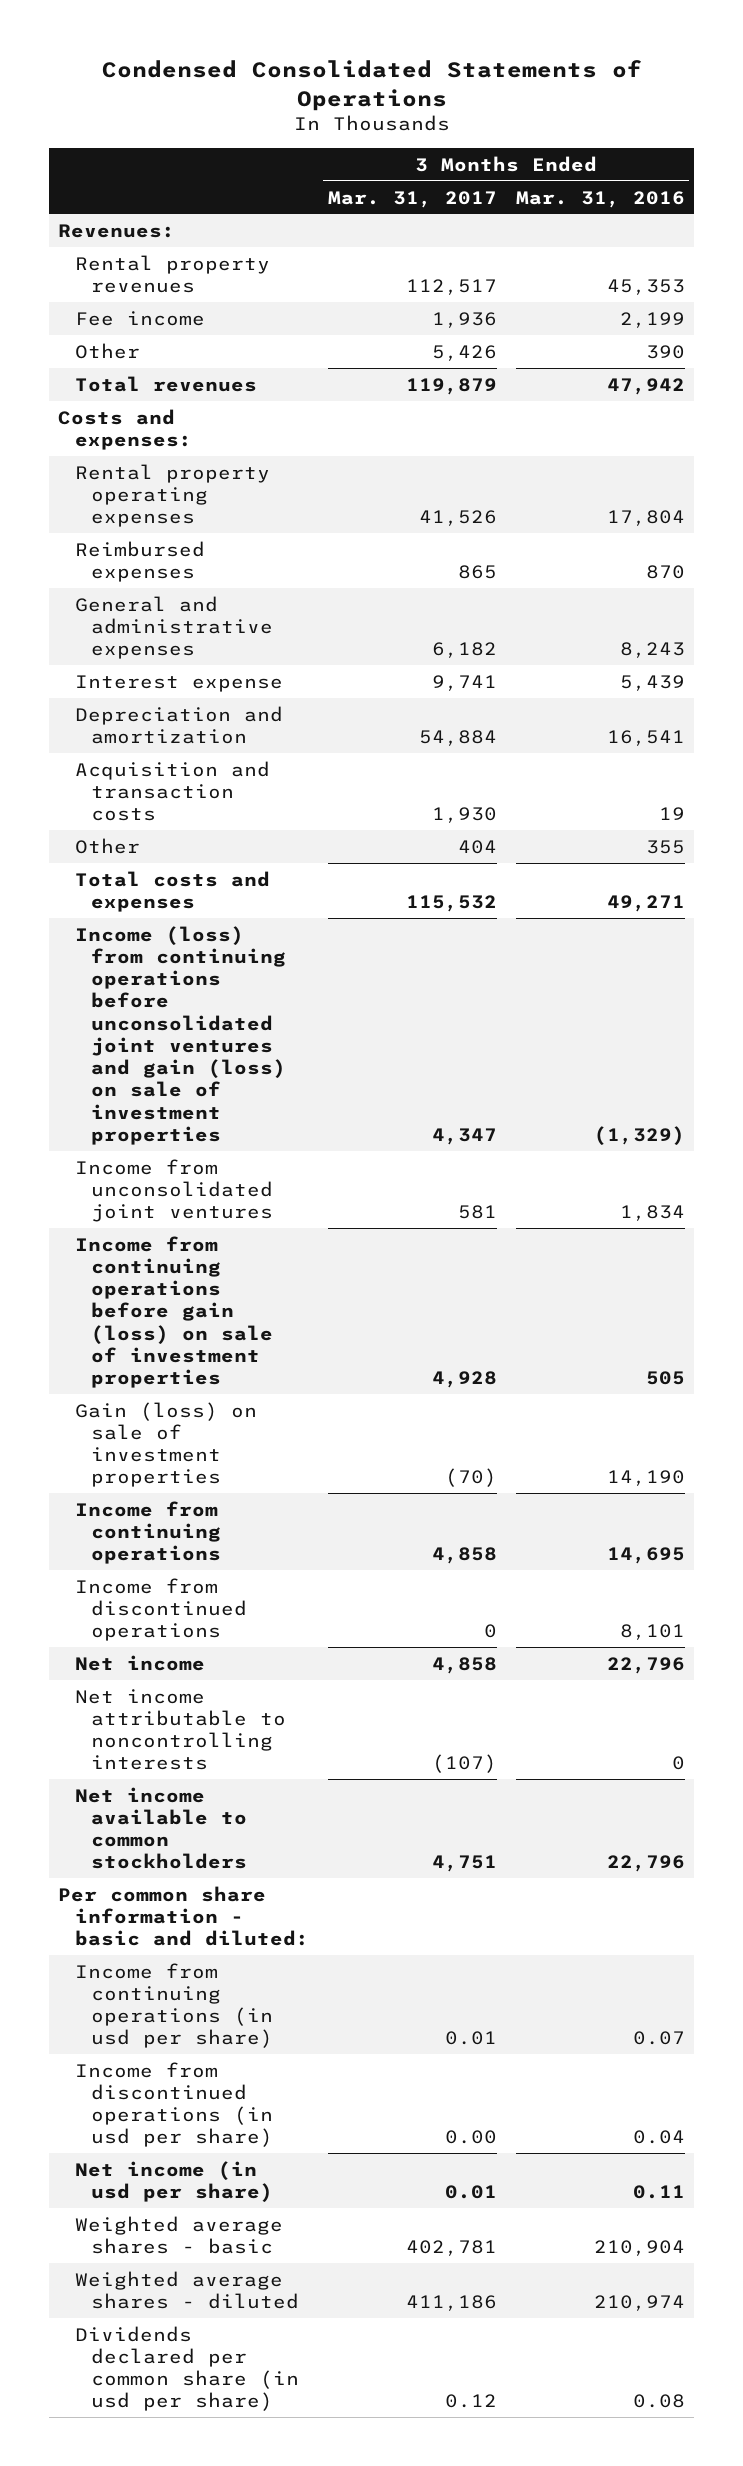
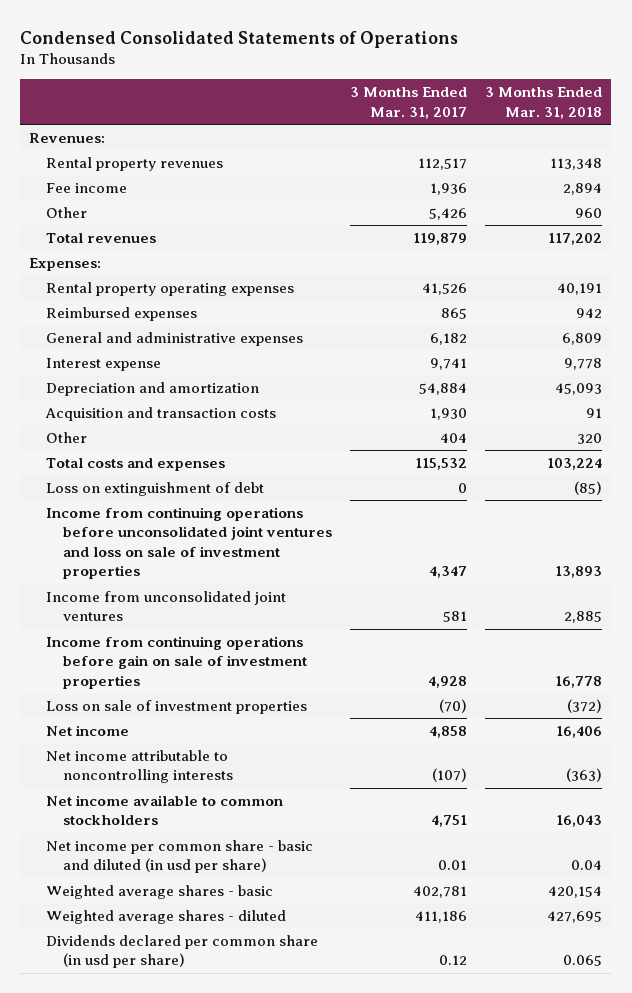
[515,190,685,208] Mar. 31, 2016 -> none
none -> [485,87,603,119] 3 Months Ended Mar. 31, 2018
[58,408,192,450] Costs and expenses: -> [29,257,102,271] Expenses:
none -> [46,481,265,496] Loss on extinguishment of debt
[74,925,286,1145] Income (loss) from continuing operations before unconsolidated joint ventures and gain (loss) on sale of investment properties -> [46,506,332,580] Income from continuing operations before unconsolidated joint ventures and loss on sale of investment properties
[74,1500,221,1565] Income from continuing operations -> none
[74,1577,247,1642] Income from discontinued operations -> none
[74,1235,273,1389] Income from continuing operations before gain (loss) on sale of investment properties -> [46,635,307,689] Income from continuing operations before gain on sale of investment properties
[74,1401,257,1488] Gain (loss) on sale of investment properties -> [46,699,308,714] Loss on sale of investment properties
[58,1885,309,1947] Per common share information - basic and diluted: -> none
[74,1962,273,2049] Income from continuing operations (in usd per share) -> none
[74,2061,273,2148] Income from discontinued operations (in usd per share) -> none
[74,2160,273,2202] Net income (in usd per share) -> [46,839,314,874] Net income per common share - basic and diluted (in usd per share)

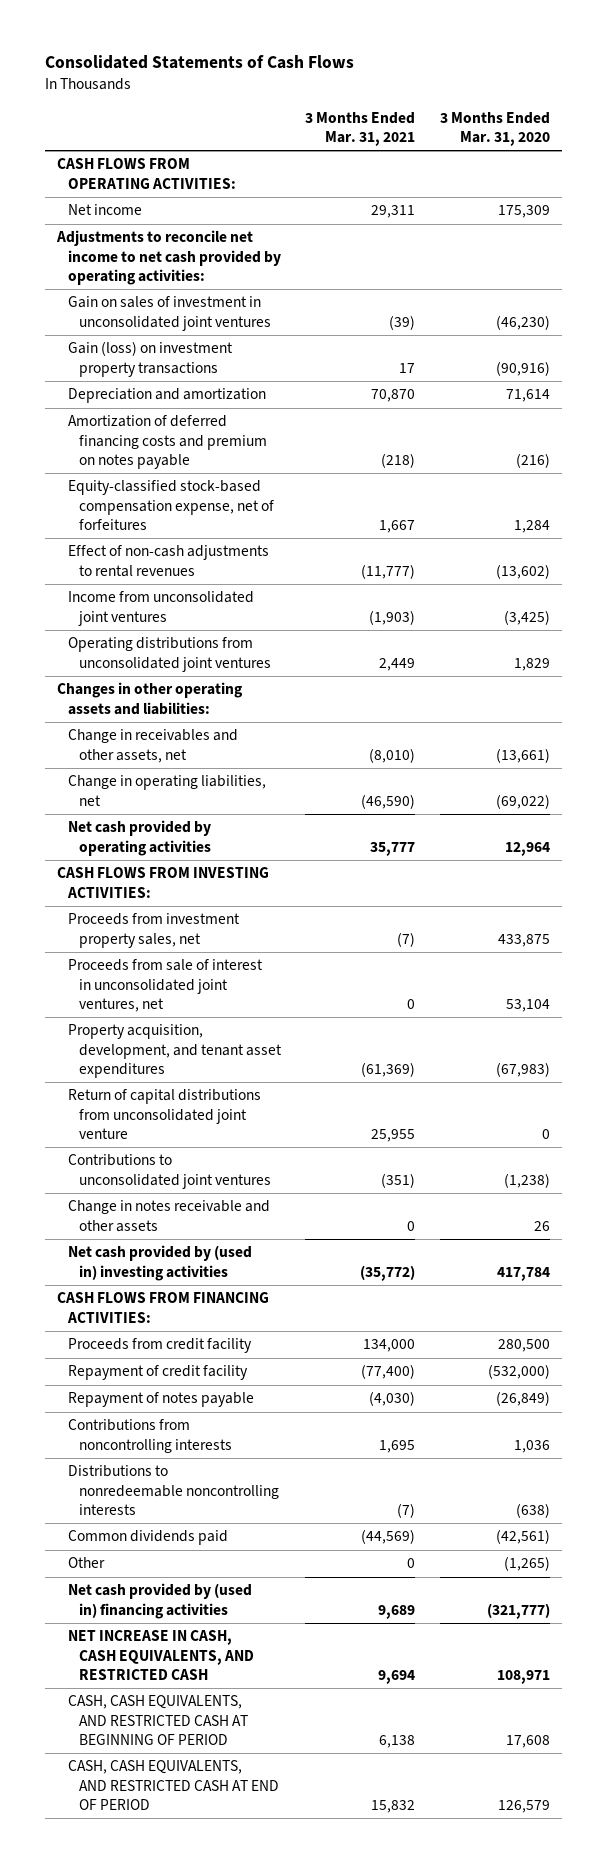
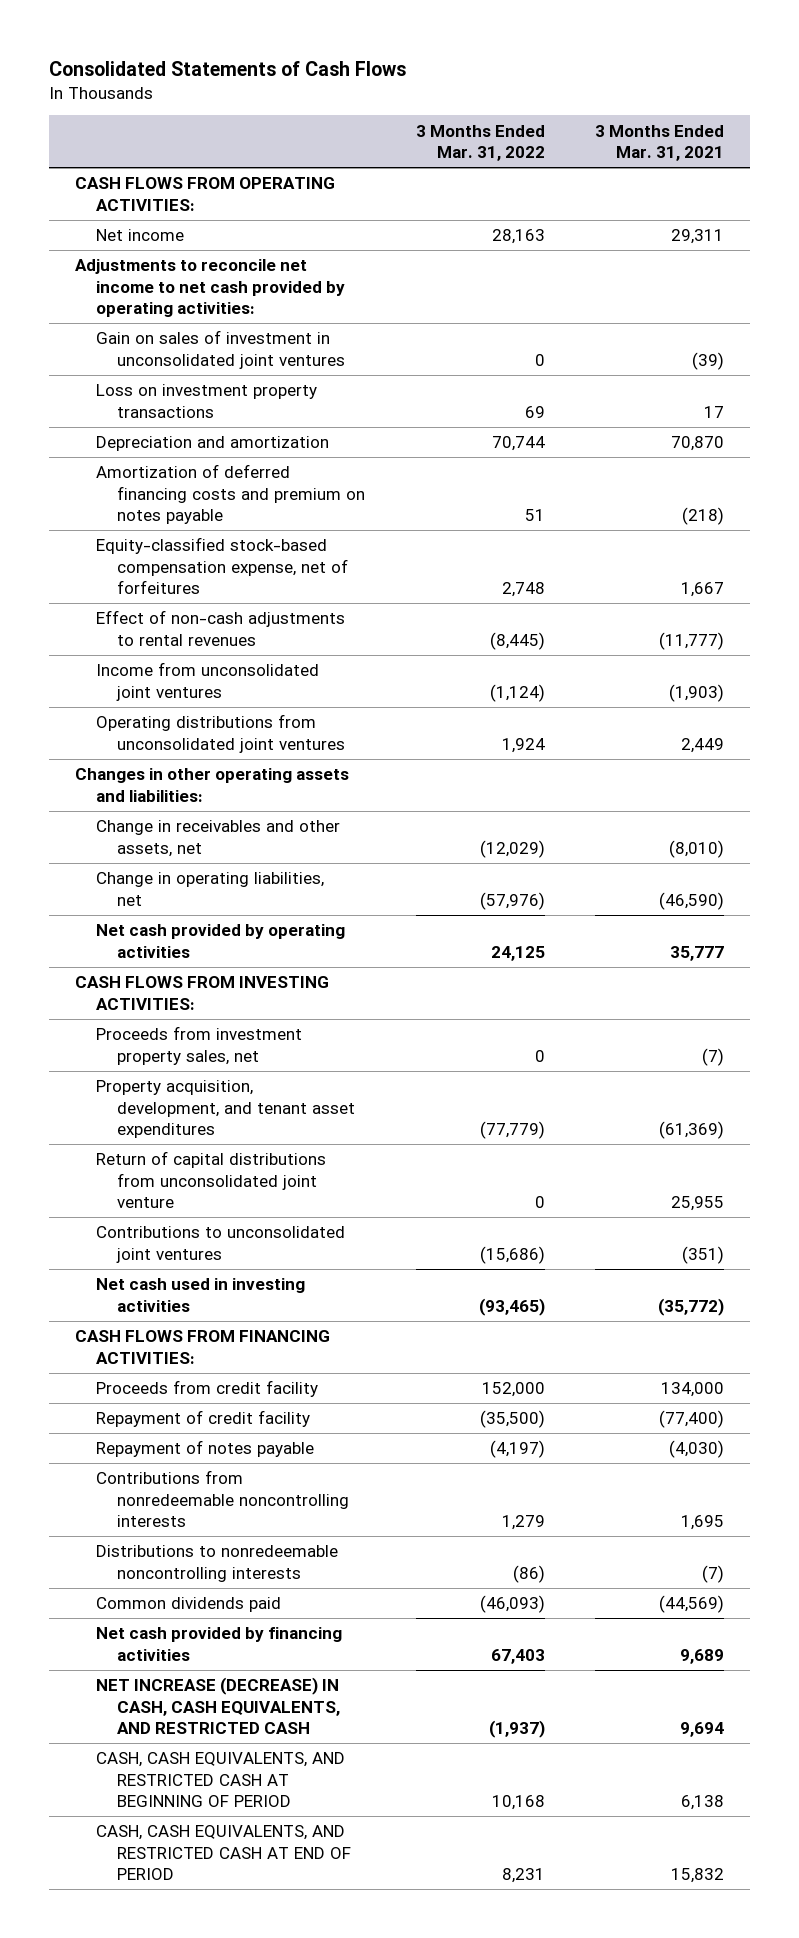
[439,111,550,147] 3 Months Ended Mar. 31, 2020 -> none
none -> [415,124,545,161] 3 Months Ended Mar. 31, 2022
[67,341,233,377] Gain (loss) on investment property transactions -> [95,384,317,418] Loss on investment property transactions
[67,959,263,1013] Proceeds from sale of interest in unconsolidated joint ventures, net -> none
[67,1200,270,1232] Change in notes receivable and other assets -> none
[67,1245,252,1281] Net cash provided by (used in) investing activities -> [95,1278,305,1312] Net cash used in investing activities
[67,1419,232,1453] Contributions from noncontrolling interests -> [95,1470,350,1528] Contributions from nonredeemable noncontrolling interests
[67,1557,105,1569] Other -> none
[67,1583,252,1619] Net cash provided by (used in) financing activities -> [95,1627,342,1661] Net cash provided by financing activities
[67,1630,254,1681] NET INCREASE IN CASH, CASH EQUIVALENTS, AND RESTRICTED CASH -> [95,1677,341,1735] NET INCREASE (DECREASE) IN CASH, CASH EQUIVALENTS, AND RESTRICTED CASH

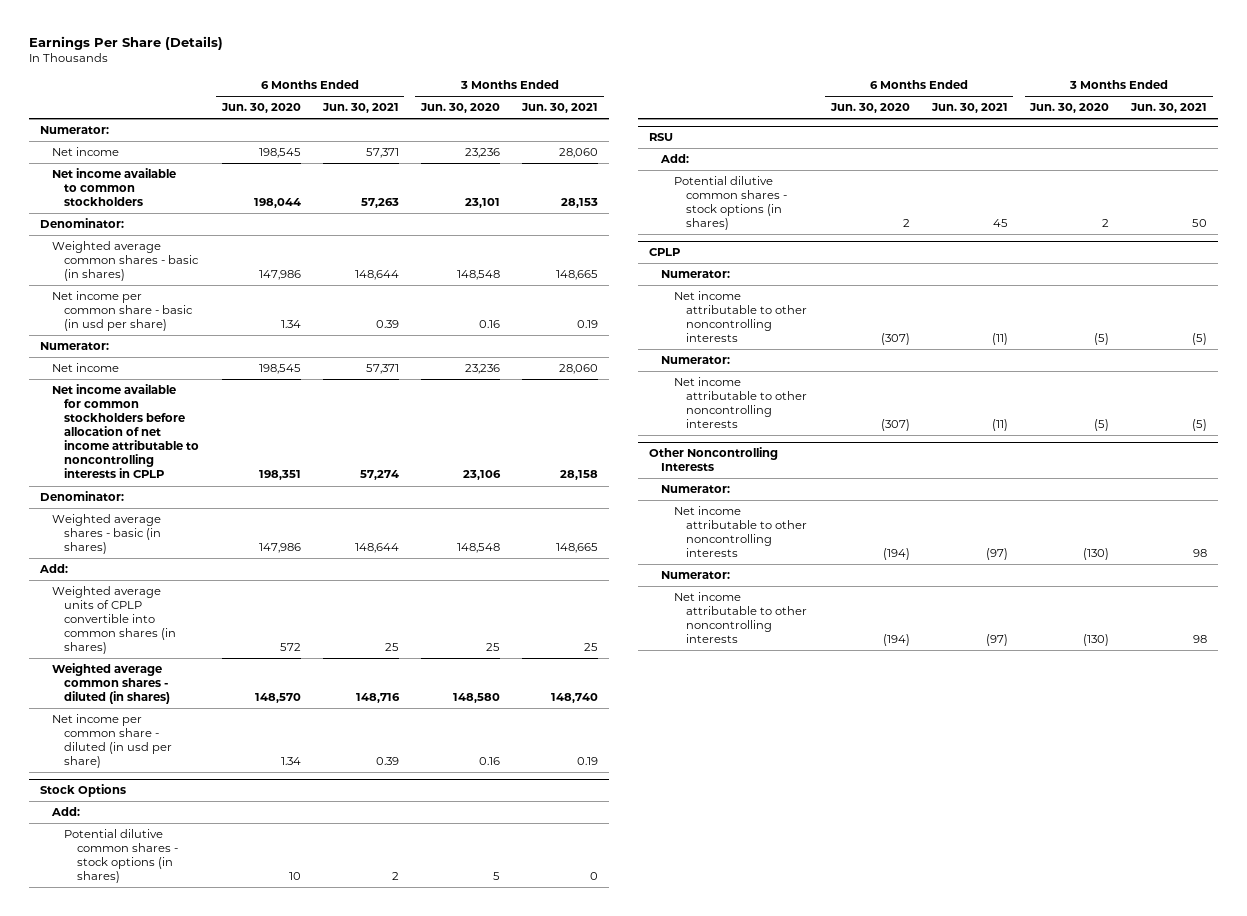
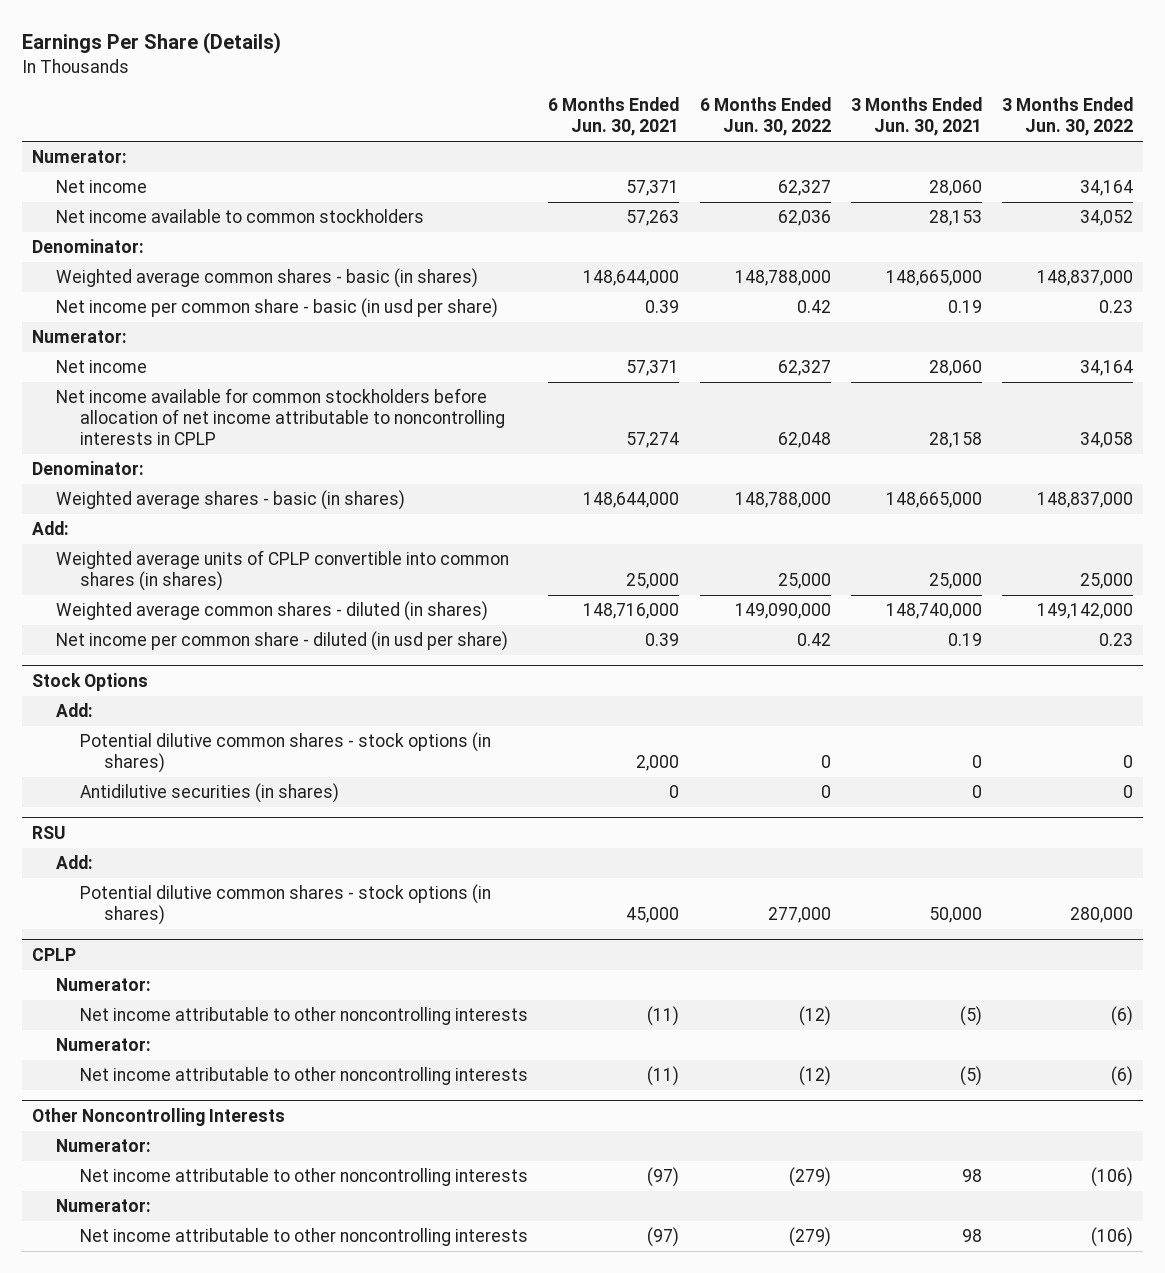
[220,103,301,114] Jun. 30, 2020 -> none
[419,103,500,114] Jun. 30, 2020 -> none
none -> [699,97,831,137] 6 Months Ended Jun. 30, 2022
none -> [1002,97,1134,137] 3 Months Ended Jun. 30, 2022
[354,270,399,281] 148,644 -> [583,270,680,287] 148,644,000
[556,270,599,281] 148,665 -> [885,270,982,287] 148,665,000
[354,543,399,554] 148,644 -> [583,492,680,509] 148,644,000
[556,543,599,554] 148,665 -> [885,492,982,509] 148,665,000
[384,643,399,652] 25 -> [626,573,680,590] 25,000
[584,643,599,652] 25 -> [928,573,982,590] 25,000
[355,693,400,704] 148,716 -> [583,603,680,620] 148,716,000
[551,693,599,704] 148,740 -> [885,603,982,620] 148,740,000
[391,872,399,881] 2 -> [636,755,680,772] 2,000
none -> [80,783,340,804] Antidilutive securities (in shares)
[992,219,1008,228] 45 -> [626,907,680,924] 45,000
[1192,219,1208,228] 50 -> [928,907,982,924] 50,000

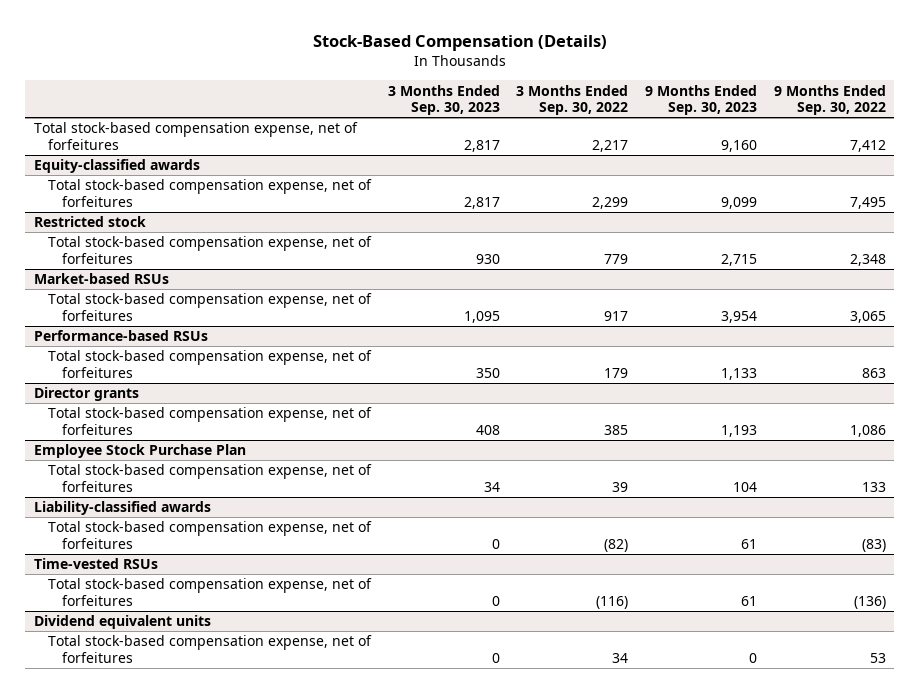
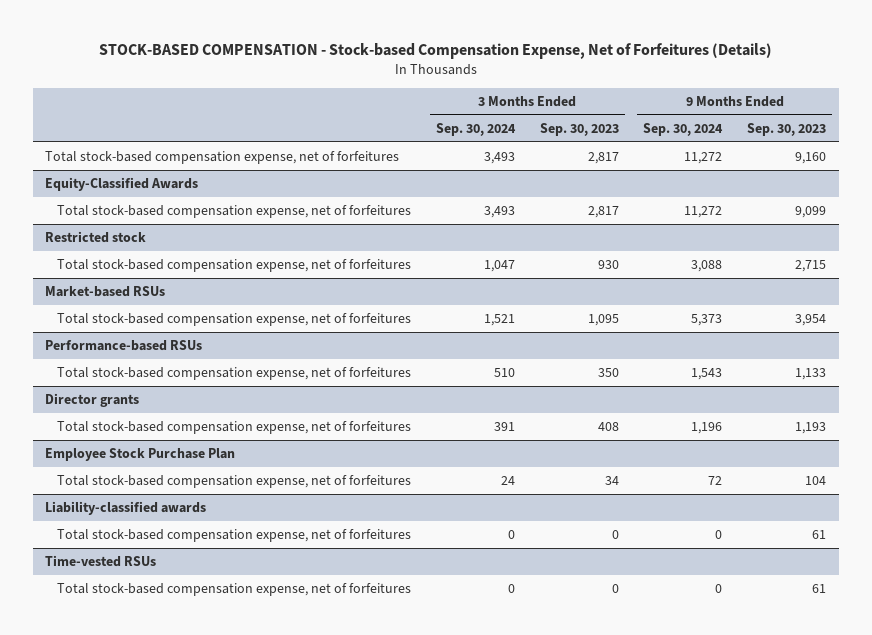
[312,35,607,52] Stock-Based Compensation (Details) -> [98,42,772,59] STOCK-BASED COMPENSATION - Stock-based Compensation Expense, Net of Forfeitures (Details)
[516,84,629,116] 3 Months Ended Sep. 30, 2022 -> none
[773,84,886,116] 9 Months Ended Sep. 30, 2022 -> none
none -> [436,122,517,136] Sep. 30, 2024
none -> [643,122,724,136] Sep. 30, 2024
[33,159,200,174] Equity-classified awards -> [45,177,199,192] Equity-Classified Awards
[33,615,211,630] Dividend equivalent units -> none
[47,635,372,663] Total stock-based compensation expense, net of forfeitures -> none

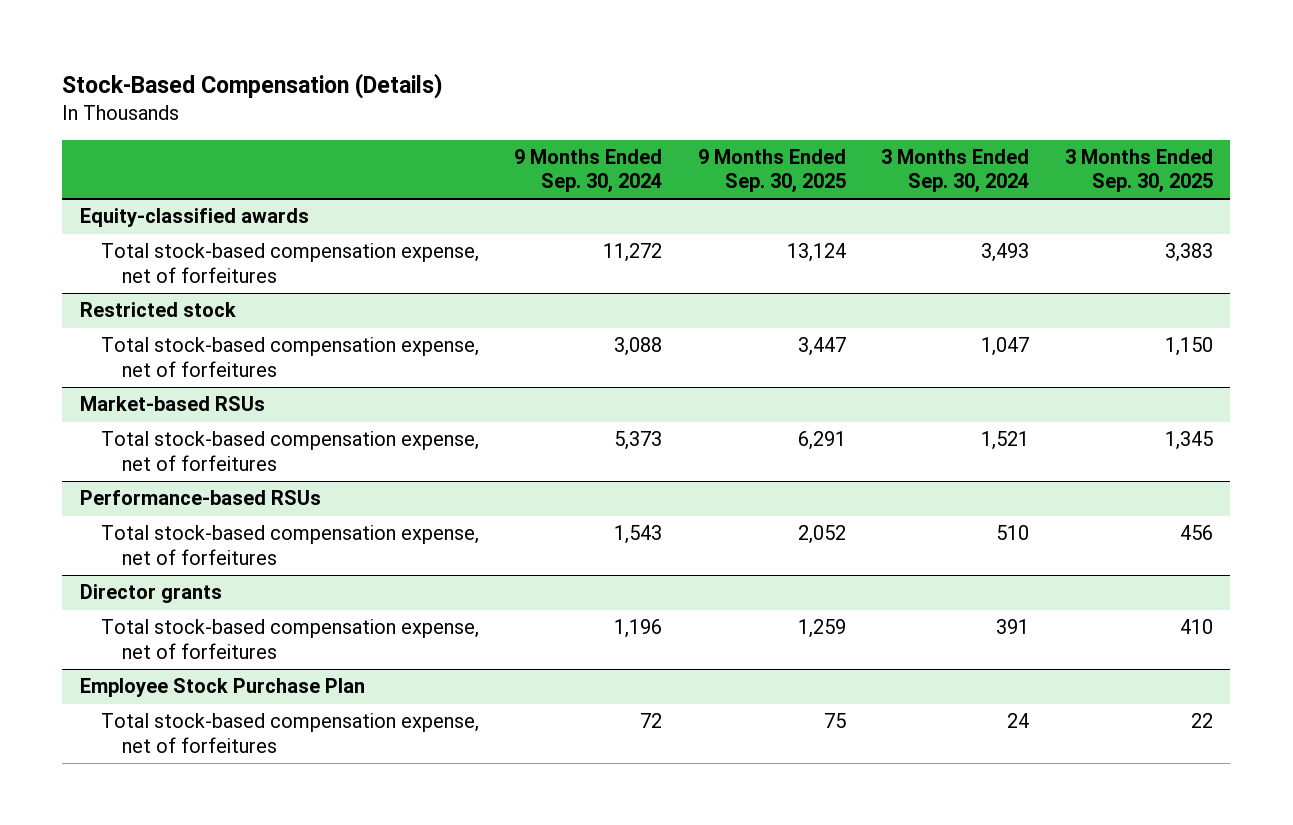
[98,42,772,59] STOCK-BASED COMPENSATION - Stock-based Compensation Expense, Net of Forfeitures (Details) -> [62,73,444,100] Stock-Based Compensation (Details)
[539,122,619,136] Sep. 30, 2023 -> none
[747,122,827,136] Sep. 30, 2023 -> none
none -> [697,148,846,194] 9 Months Ended Sep. 30, 2025
none -> [1064,148,1213,194] 3 Months Ended Sep. 30, 2025
[45,151,400,165] Total stock-based compensation expense, net of forfeitures -> none
[45,177,199,192] Equity-Classified Awards -> [80,208,310,228] Equity-classified awards
[45,501,207,516] Liability-classified awards -> none
[57,529,412,543] Total stock-based compensation expense, net of forfeitures -> none
[45,555,157,568] Time-vested RSUs -> none
[57,583,412,597] Total stock-based compensation expense, net of forfeitures -> none

